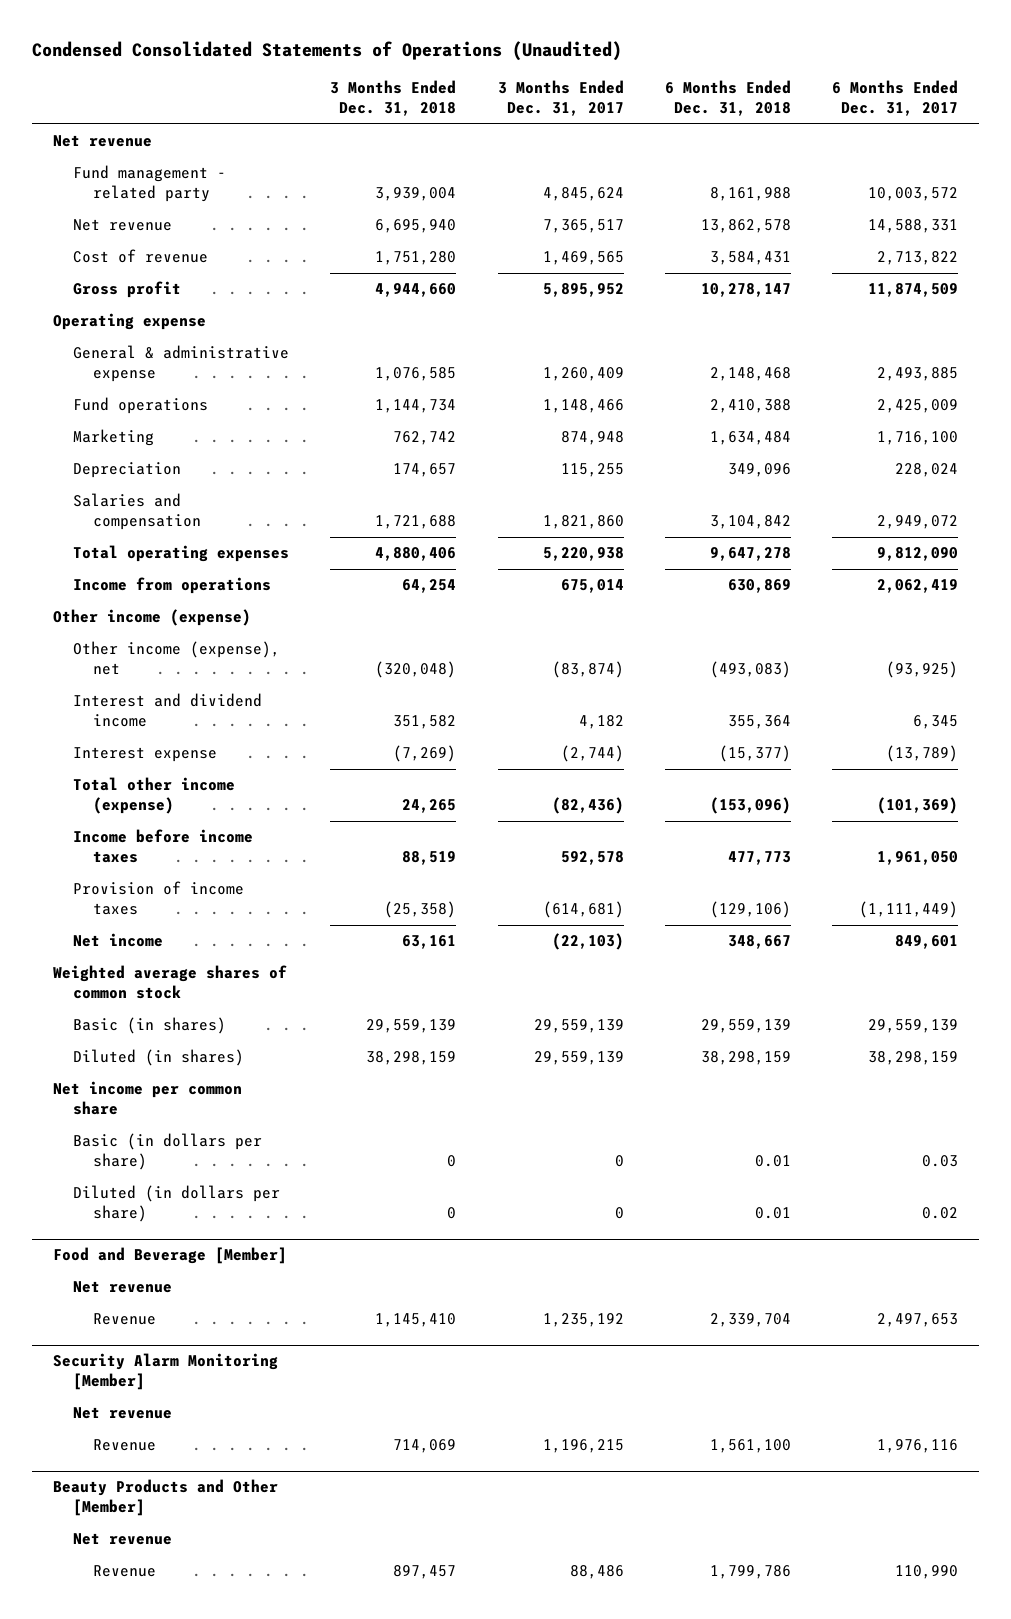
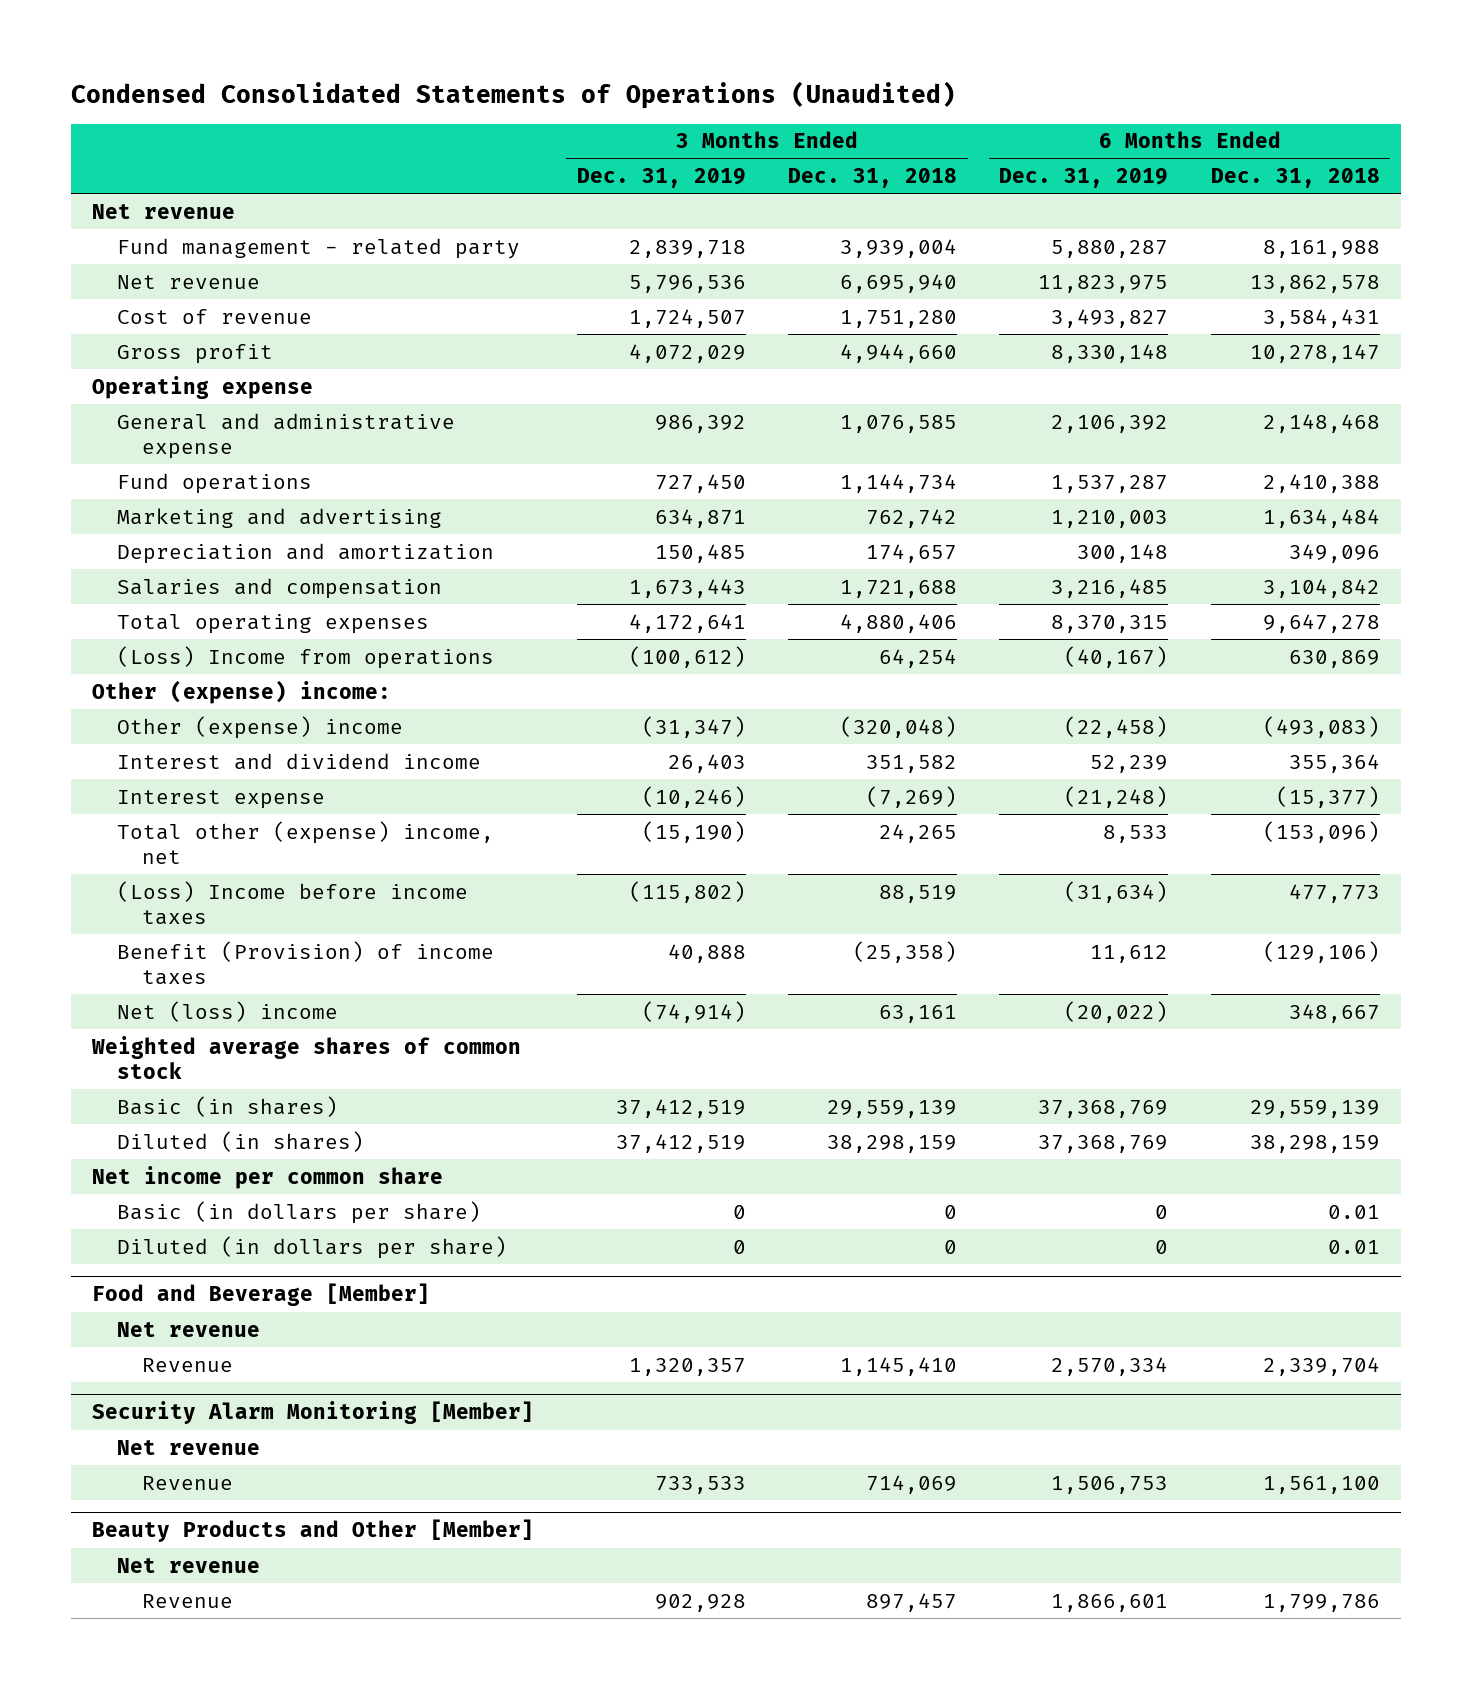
[497,80,624,117] 3 Months Ended Dec. 31, 2017 -> none
[832,80,959,117] 6 Months Ended Dec. 31, 2017 -> none
none -> [576,168,746,189] Dec. 31, 2019
none -> [999,168,1169,189] Dec. 31, 2019
[72,345,289,383] General & administrative expense -> [117,412,456,460] General and administrative expense
[72,429,154,447] Marketing -> [117,507,443,528] Marketing and advertising
[72,462,181,479] Depreciation -> [117,542,495,564] Depreciation and amortization
[72,577,271,595] Income from operations -> [117,645,495,669] (Loss) Income from operations
[52,609,251,627] Other income (expense) -> [92,679,392,704] Other (expense) income:
[72,641,280,676] Other income (expense), net -> [117,715,404,739] Other (expense) income
[72,777,235,815] Total other income (expense) -> [117,820,495,865] Total other (expense) income, net
[72,829,253,864] Income before income taxes -> [117,880,469,926] (Loss) Income before income taxes
[72,881,244,916] Provision of income taxes -> [117,940,495,986] Benefit (Provision) of income taxes
[72,933,163,948] Net income -> [117,1000,339,1022] Net (loss) income

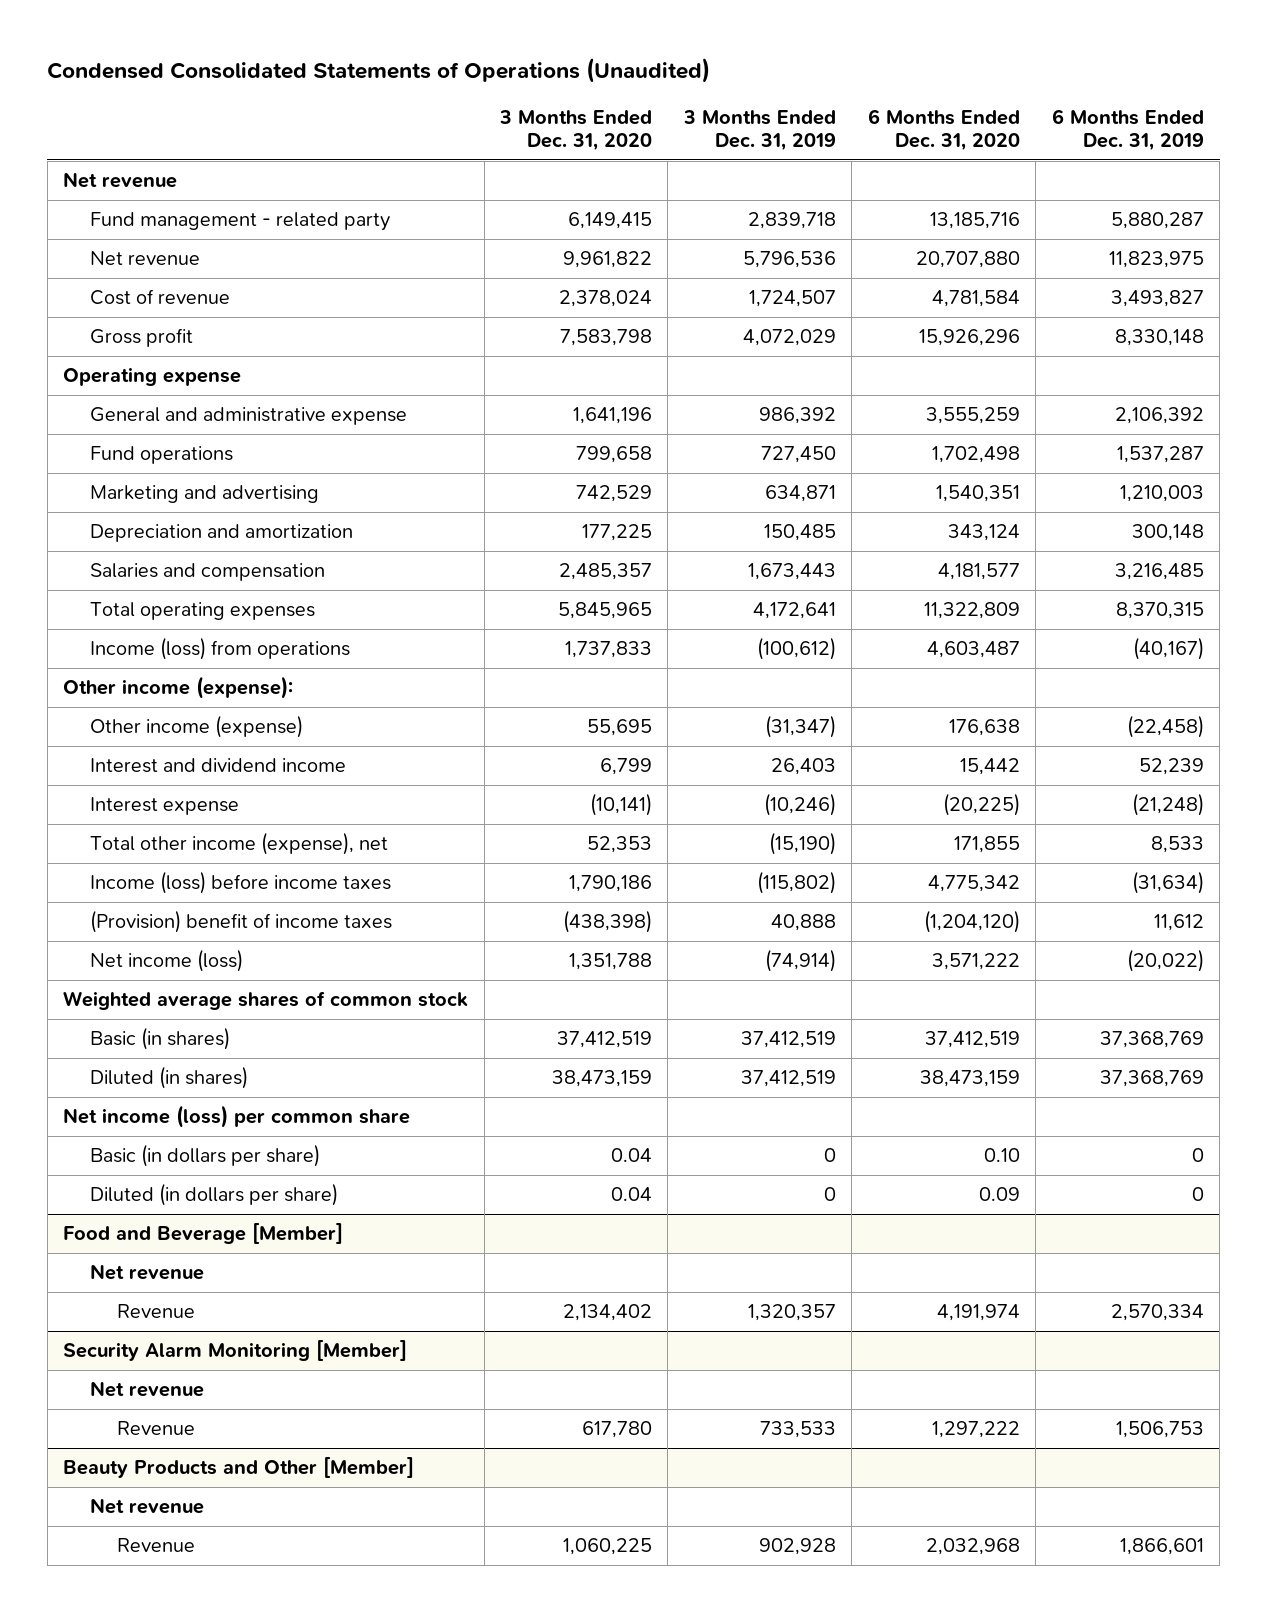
[787,168,957,189] Dec. 31, 2018 -> none
[1210,168,1380,189] Dec. 31, 2018 -> none
none -> [499,109,653,152] 3 Months Ended Dec. 31, 2020
none -> [867,108,1020,152] 6 Months Ended Dec. 31, 2020
[117,645,495,669] (Loss) Income from operations -> [90,637,351,661] Income (loss) from operations
[92,679,392,704] Other (expense) income: -> [63,676,294,700] Other income (expense):
[117,715,404,739] Other (expense) income -> [90,715,304,739] Other income (expense)
[117,820,495,865] Total other (expense) income, net -> [90,832,389,856] Total other income (expense), net
[117,880,469,926] (Loss) Income before income taxes -> [90,871,392,895] Income (loss) before income taxes
[117,940,495,986] Benefit (Provision) of income taxes -> [90,910,393,934] (Provision) benefit of income taxes
[117,1000,339,1022] Net (loss) income -> [90,949,244,973] Net income (loss)
[92,1165,444,1189] Net income per common share -> [63,1105,411,1129] Net income (loss) per common share

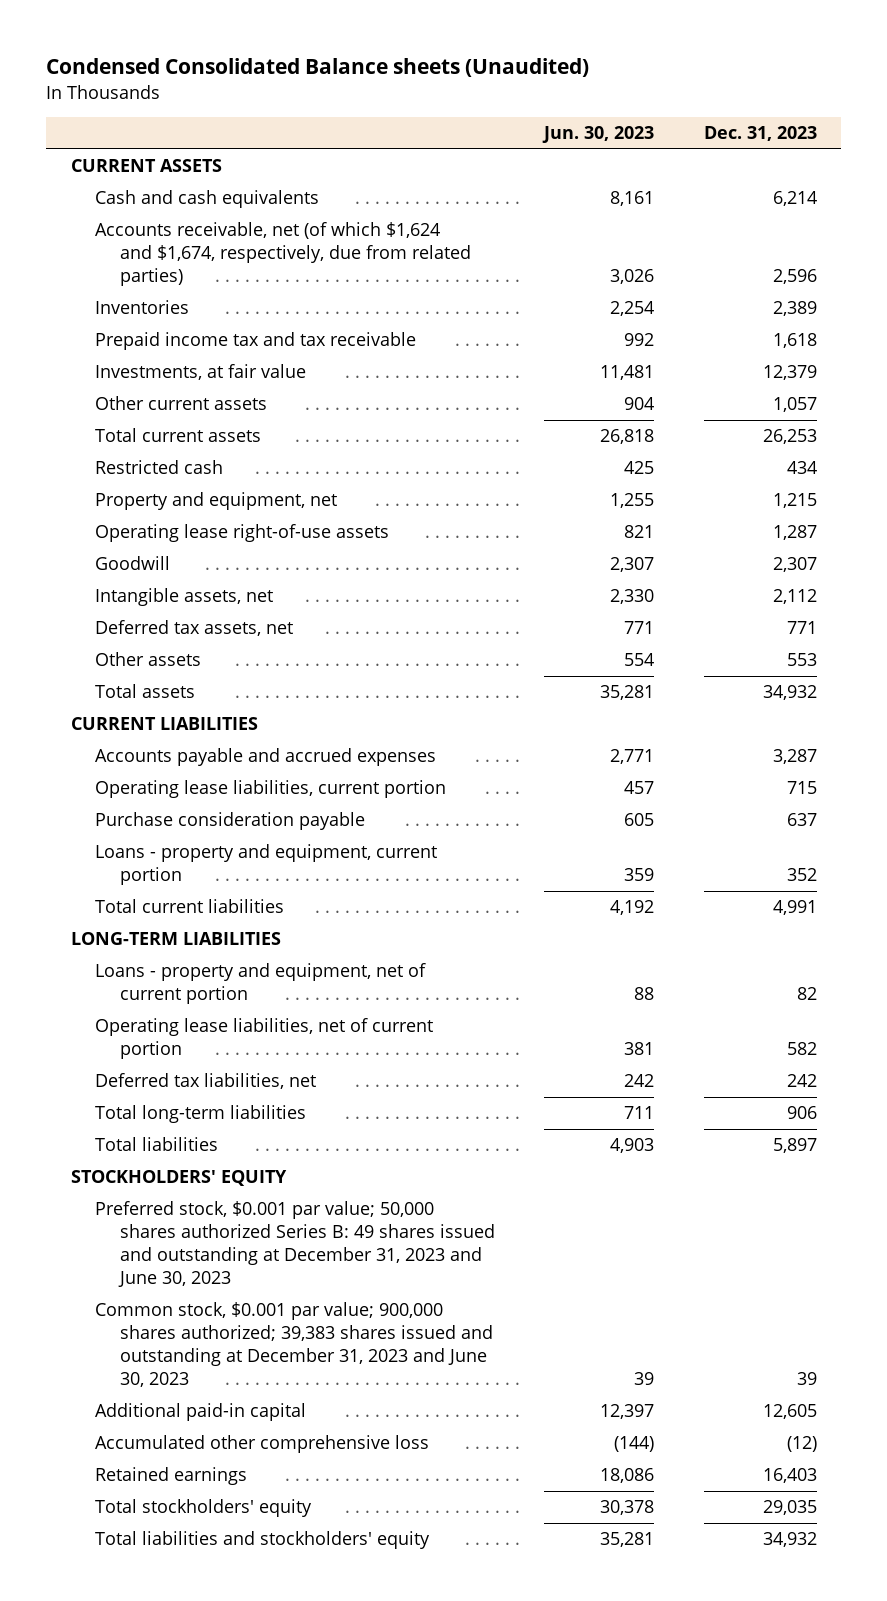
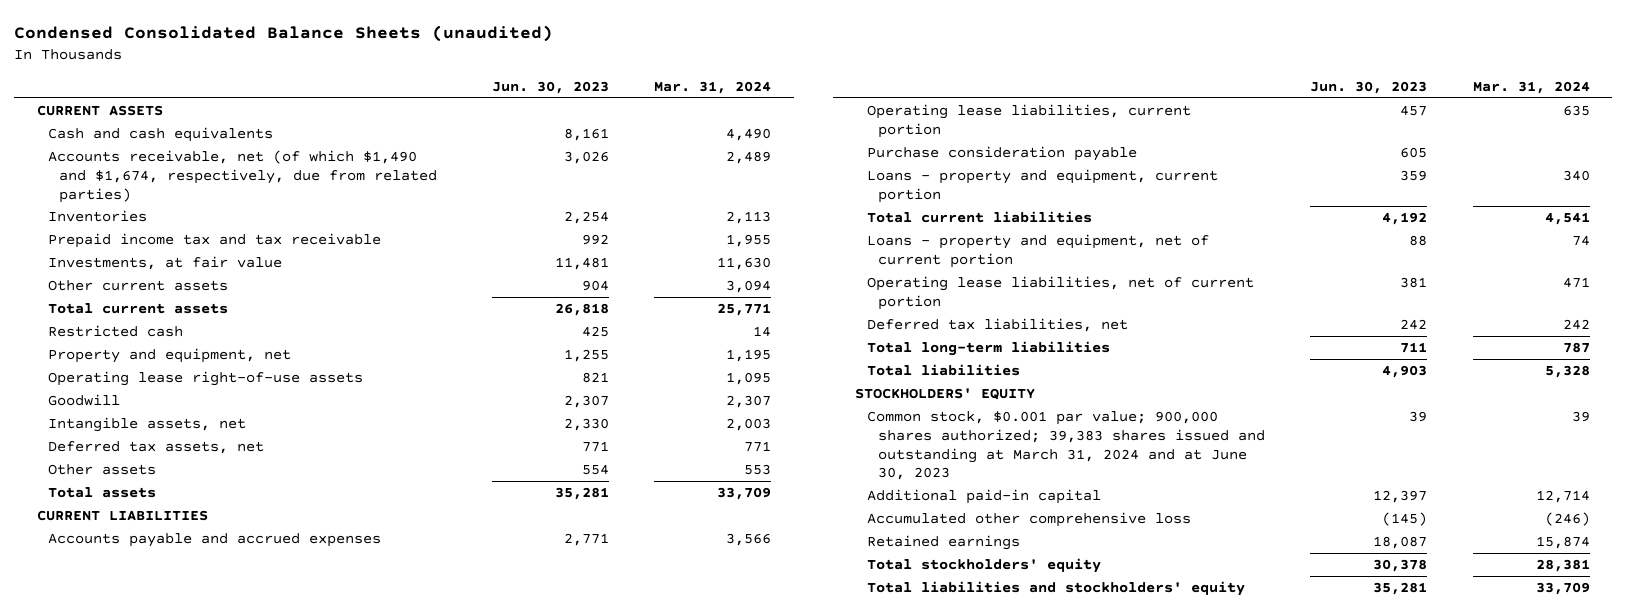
[46,58,590,78] Condensed Consolidated Balance sheets (Unaudited) -> [13,25,553,43] Condensed Consolidated Balance Sheets (unaudited)
[703,126,817,142] Dec. 31, 2023 -> none
none -> [654,80,772,94] Mar. 31, 2024
[95,222,471,287] Accounts receivable, net (of which $1,624 and $1,674, respectively, due from related parties) -> [48,150,438,203] Accounts receivable, net (of which $1,490 and $1,674, respectively, due from related parties)
[70,932,281,946] LONG-TERM LIABILITIES -> none
[95,1201,495,1288] Preferred stock, $0.001 par value; 50,000 shares authorized Series B: 49 shares issued and outstanding at December 31, 2023 and June 30, 2023 -> none
[95,1302,493,1388] Common stock, $0.001 par value; 900,000 shares authorized; 39,383 shares issued and outstanding at December 31, 2023 and June 30, 2023 -> [866,411,1266,481] Common stock, $0.001 par value; 900,000 shares authorized; 39,383 shares issued and outstanding at March 31, 2024 and at June 30, 2023
[614,1436,655,1453] (144) -> [1382,512,1428,527] (145)
[600,1468,655,1484] 18,086 -> [1373,536,1428,550] 18,087

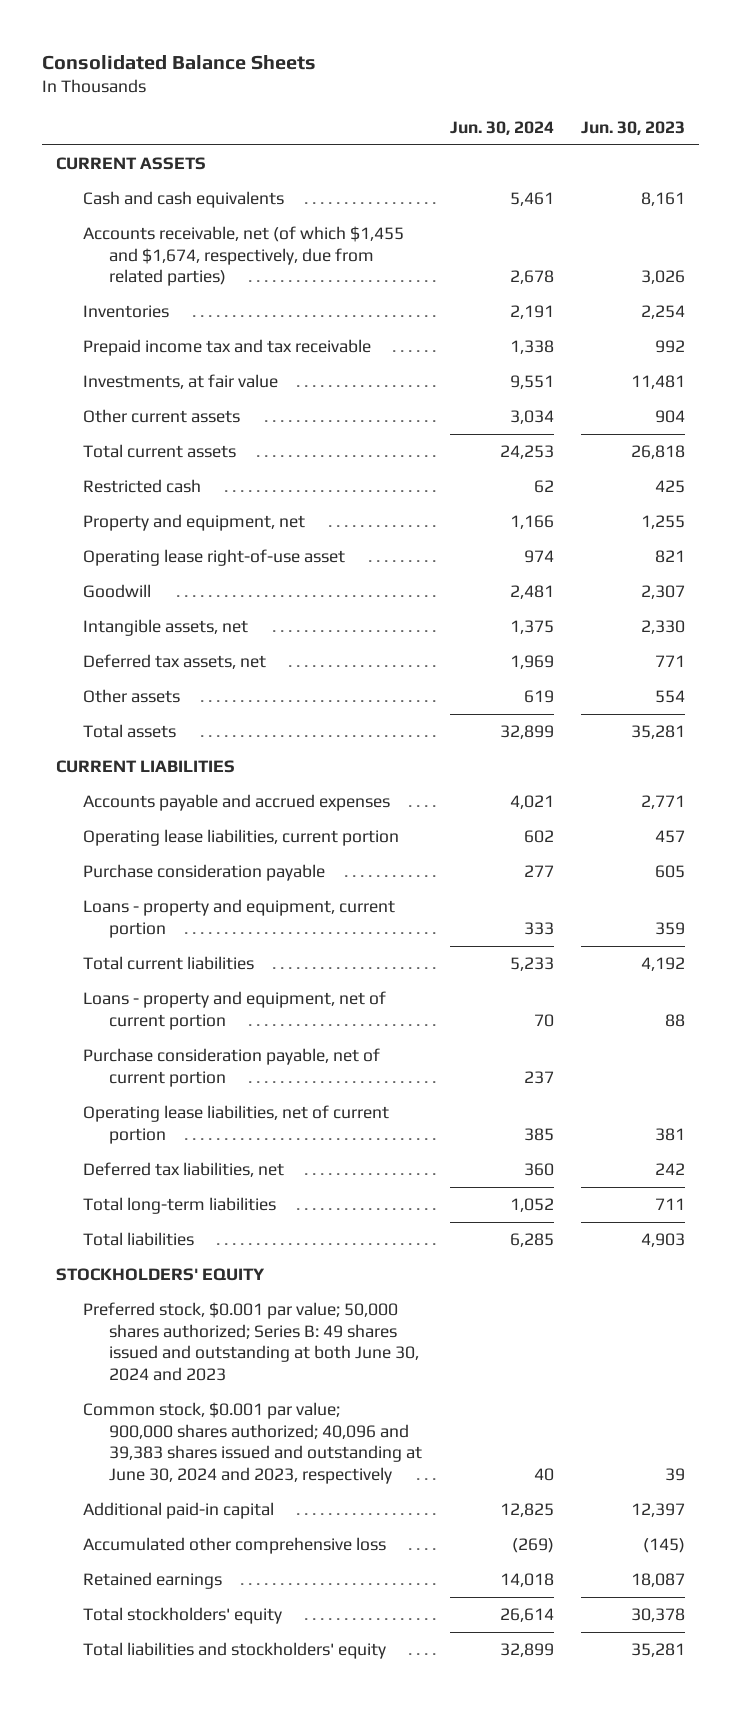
[13,25,553,43] Condensed Consolidated Balance Sheets (unaudited) -> [41,54,316,70] Consolidated Balance Sheets
[654,80,772,94] Mar. 31, 2024 -> none
none -> [449,120,554,135] Jun. 30, 2024
[48,150,438,203] Accounts receivable, net (of which $1,490 and $1,674, respectively, due from related parties) -> [82,226,404,287] Accounts receivable, net (of which $1,455 and $1,674, respectively, due from related parties)
[48,371,364,387] Operating lease right-of-use assets -> [82,549,345,567] Operating lease right-of-use asset
none -> [82,1048,380,1087] Purchase consideration payable, net of current portion
none -> [82,1302,420,1381] Preferred stock, $0.001 par value; 50,000 shares authorized; Series B: 49 shares issued and outstanding at both June 30, 2024 and 2023
[866,411,1266,481] Common stock, $0.001 par value; 900,000 shares authorized; 39,383 shares issued and outstanding at March 31, 2024 and at June 30, 2023 -> [82,1402,423,1484] Common stock, $0.001 par value; 900,000 shares authorized; 40,096 and 39,383 shares issued and outstanding at June 30, 2024 and 2023, respectively

